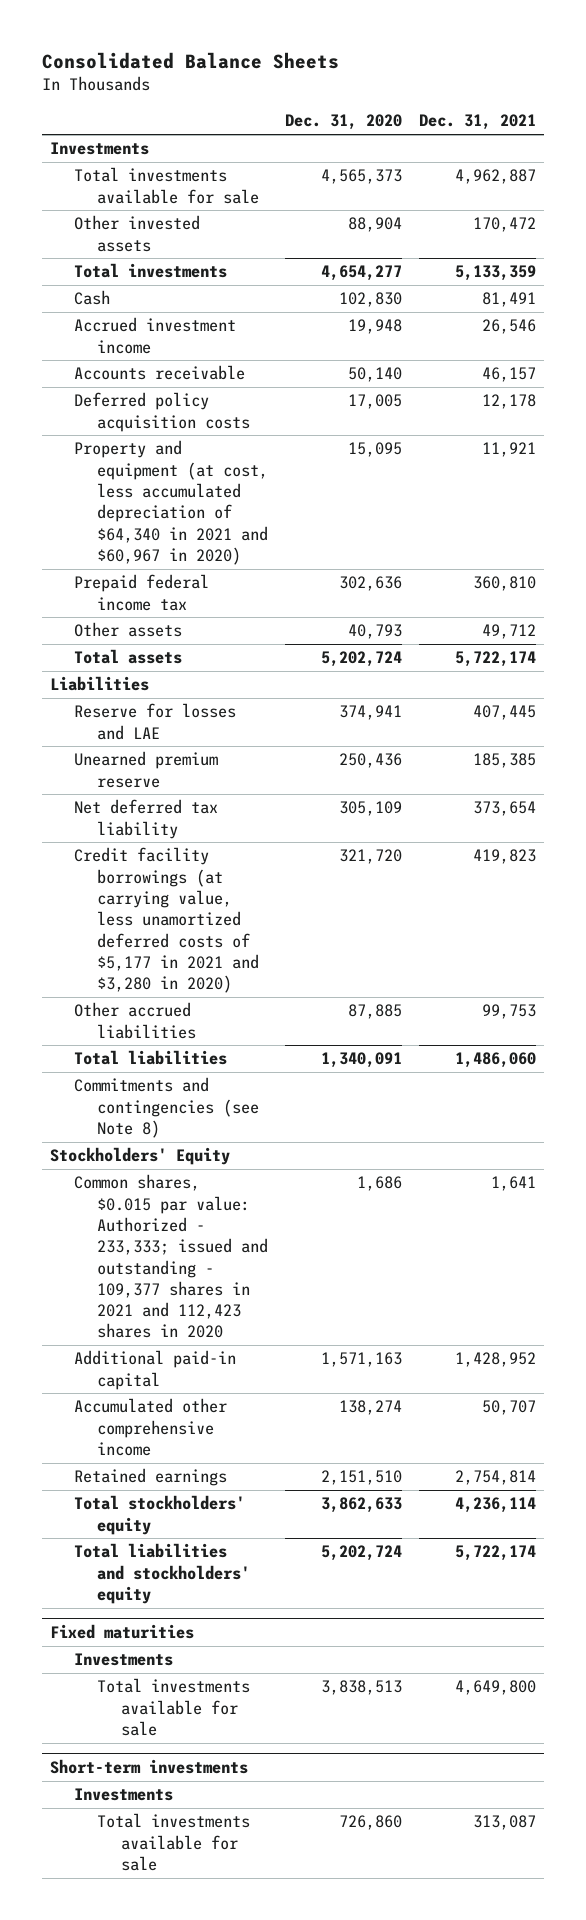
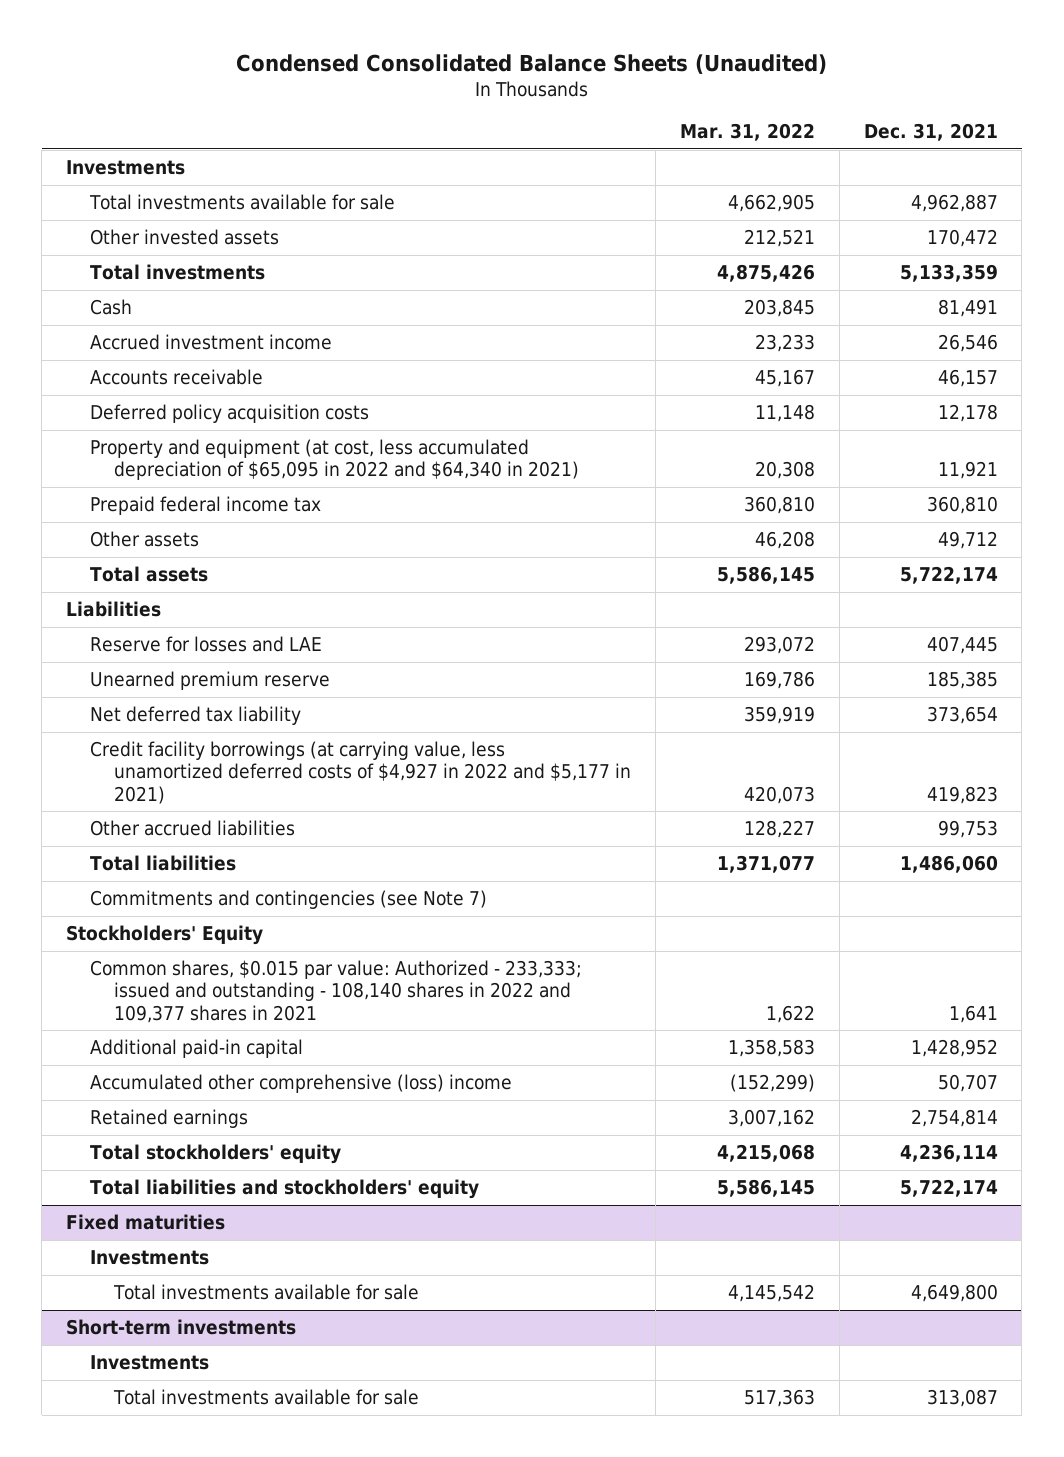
[41,51,339,69] Consolidated Balance Sheets -> [235,53,827,74] Condensed Consolidated Balance Sheets (Unaudited)
[285,114,403,131] Dec. 31, 2020 -> none
none -> [679,123,815,142] Mar. 31, 2022
[73,440,269,565] Property and equipment (at cost, less accumulated depreciation of $64,340 in 2021 and $60,967 in 2020) -> [89,439,579,481] Property and equipment (at cost, less accumulated depreciation of $65,095 in 2022 and $64,340 in 2021)
[73,847,260,994] Credit facility borrowings (at carrying value, less unamortized deferred costs of $5,177 in 2021 and $3,280 in 2020) -> [89,741,631,804] Credit facility borrowings (at carrying value, less unamortized deferred costs of $4,927 in 2022 and $5,177 in 2021)
[73,1077,260,1139] Commitments and contingencies (see Note 8) -> [89,890,487,910] Commitments and contingencies (see Note 7)
[73,1174,269,1339] Common shares, $0.015 par value: Authorized - 233,333; issued and outstanding - 109,377 shares in 2021 and 112,423 shares in 2020 -> [89,960,582,1023] Common shares, $0.015 par value: Authorized - 233,333; issued and outstanding - 108,140 shares in 2022 and 109,377 shares in 2021
[73,1398,227,1457] Accumulated other comprehensive income -> [89,1074,512,1094] Accumulated other comprehensive (loss) income

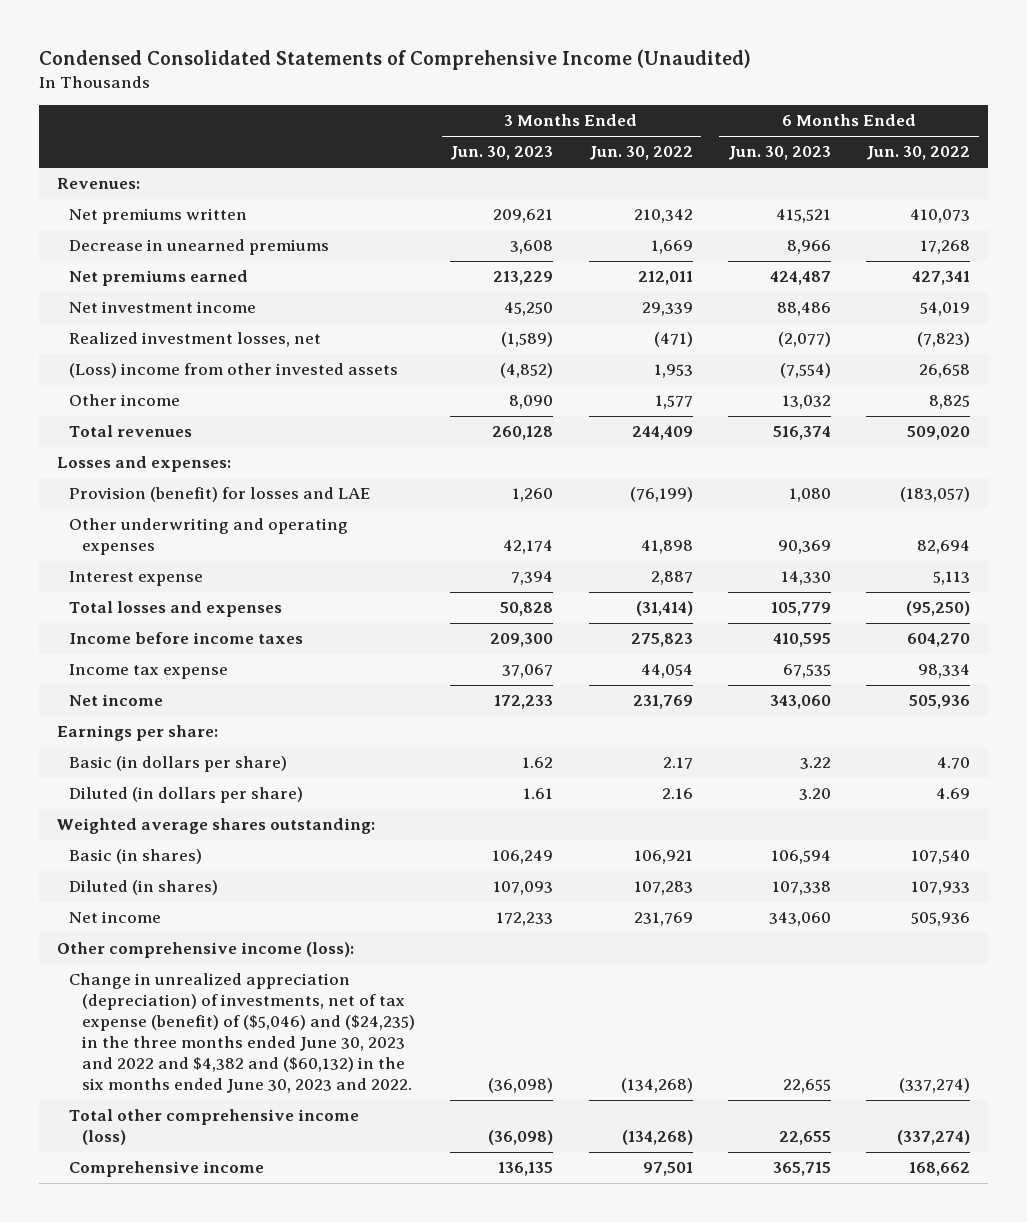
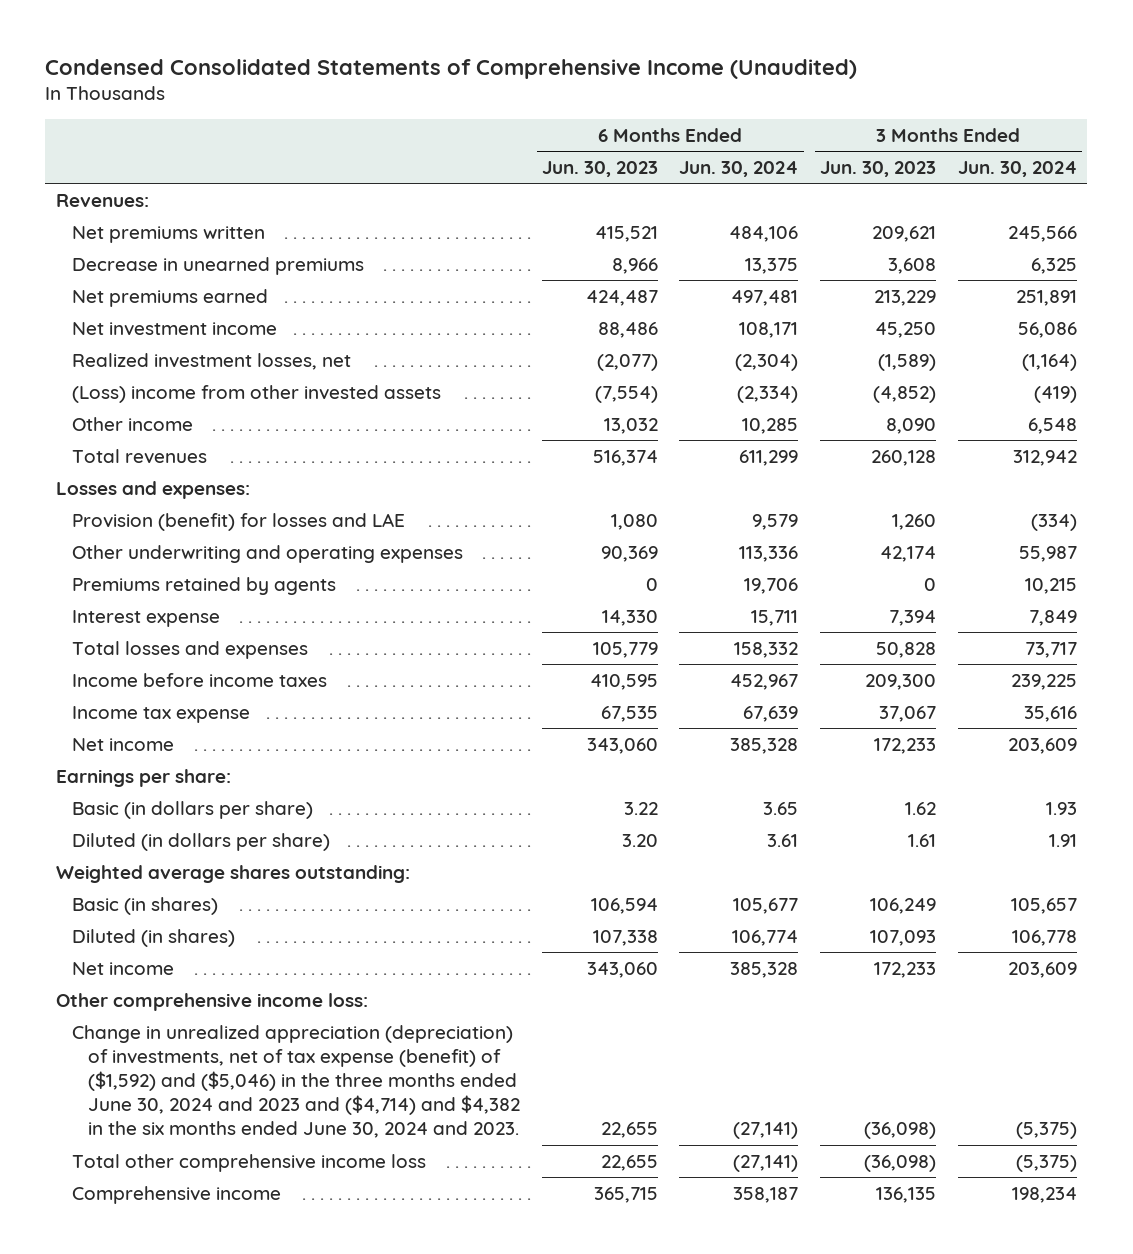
[588,146,693,161] Jun. 30, 2022 -> none
[865,146,970,161] Jun. 30, 2022 -> none
none -> [679,161,799,178] Jun. 30, 2024
none -> [957,161,1077,178] Jun. 30, 2024
none -> [72,576,337,595] Premiums retained by agents
[56,942,354,959] Other comprehensive income (loss): -> [56,992,369,1011] Other comprehensive income loss:
[69,973,416,1094] Change in unrealized appreciation (depreciation) of investments, net of tax expense (benefit) of ($5,046) and ($24,235) in the three months ended June 30, 2023 and 2022 and $4,382 and ($60,132) in the six months ended June 30, 2023 and 2022. -> [72,1024,521,1139] Change in unrealized appreciation (depreciation) of investments, net of tax expense (benefit) of ($1,592) and ($5,046) in the three months ended June 30, 2024 and 2023 and ($4,714) and $4,382 in the six months ended June 30, 2024 and 2023.
[69,1109,360,1146] Total other comprehensive income (loss) -> [72,1153,427,1172] Total other comprehensive income loss

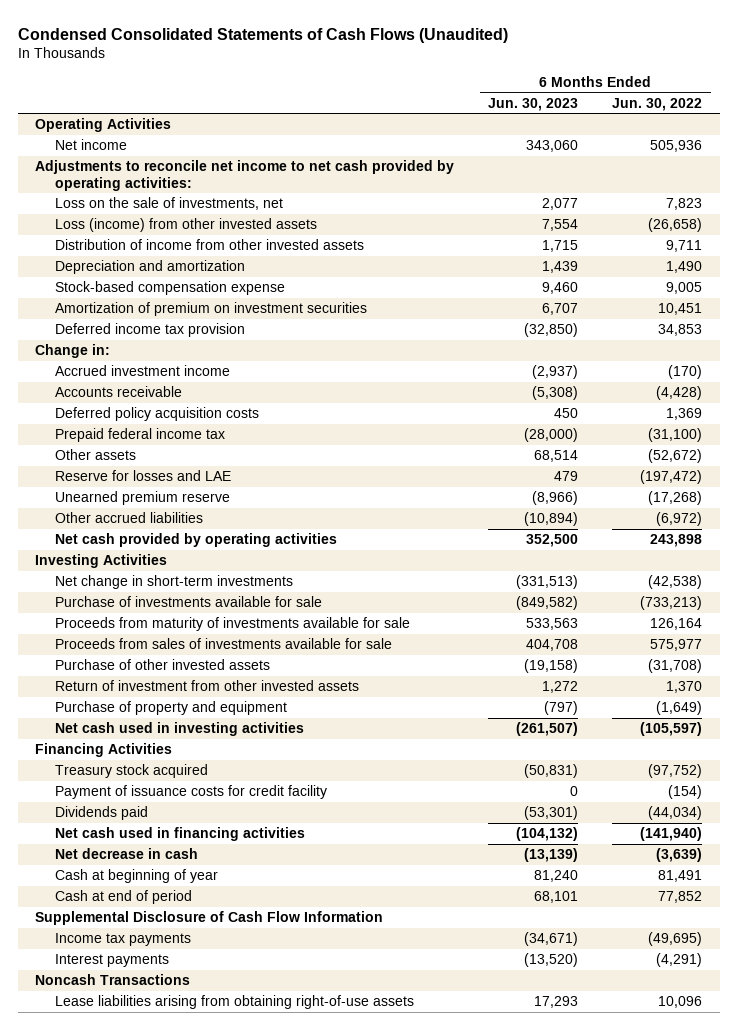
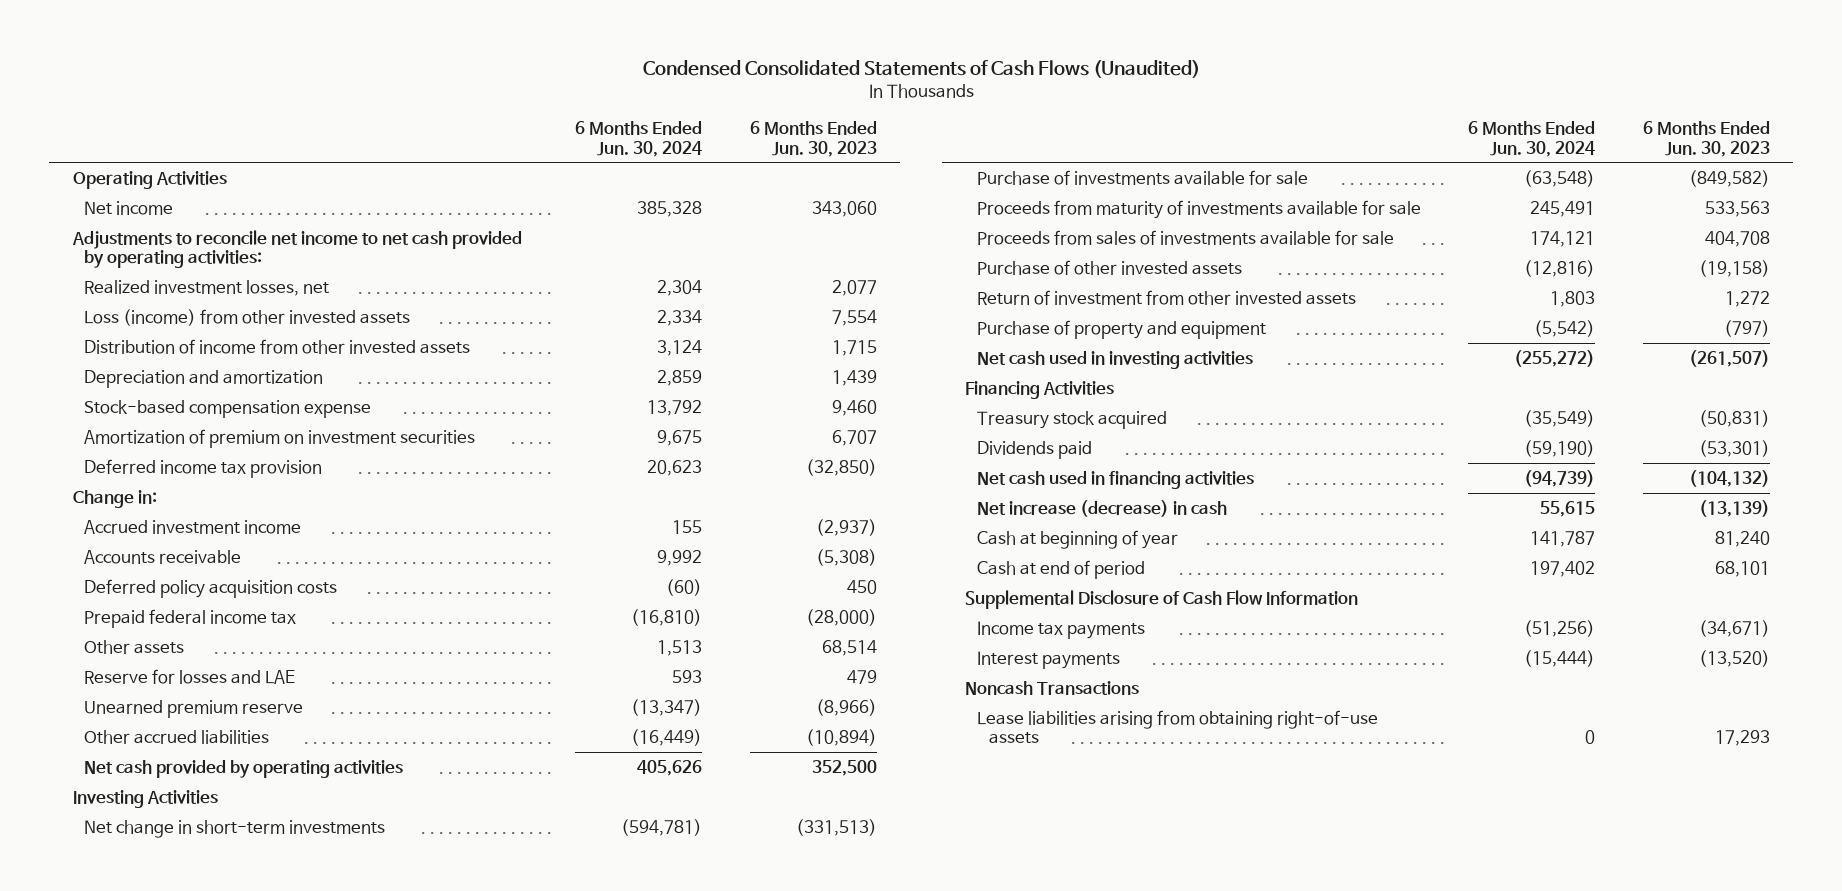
[612,97,703,111] Jun. 30, 2022 -> none
none -> [575,121,703,157] 6 Months Ended Jun. 30, 2024
[54,197,283,211] Loss on the sale of investments, net -> [84,279,330,296] Realized investment losses, net
[54,785,327,800] Payment of issuance costs for credit facility -> none
[54,848,198,860] Net decrease in cash -> [977,499,1228,517] Net increase (decrease) in cash

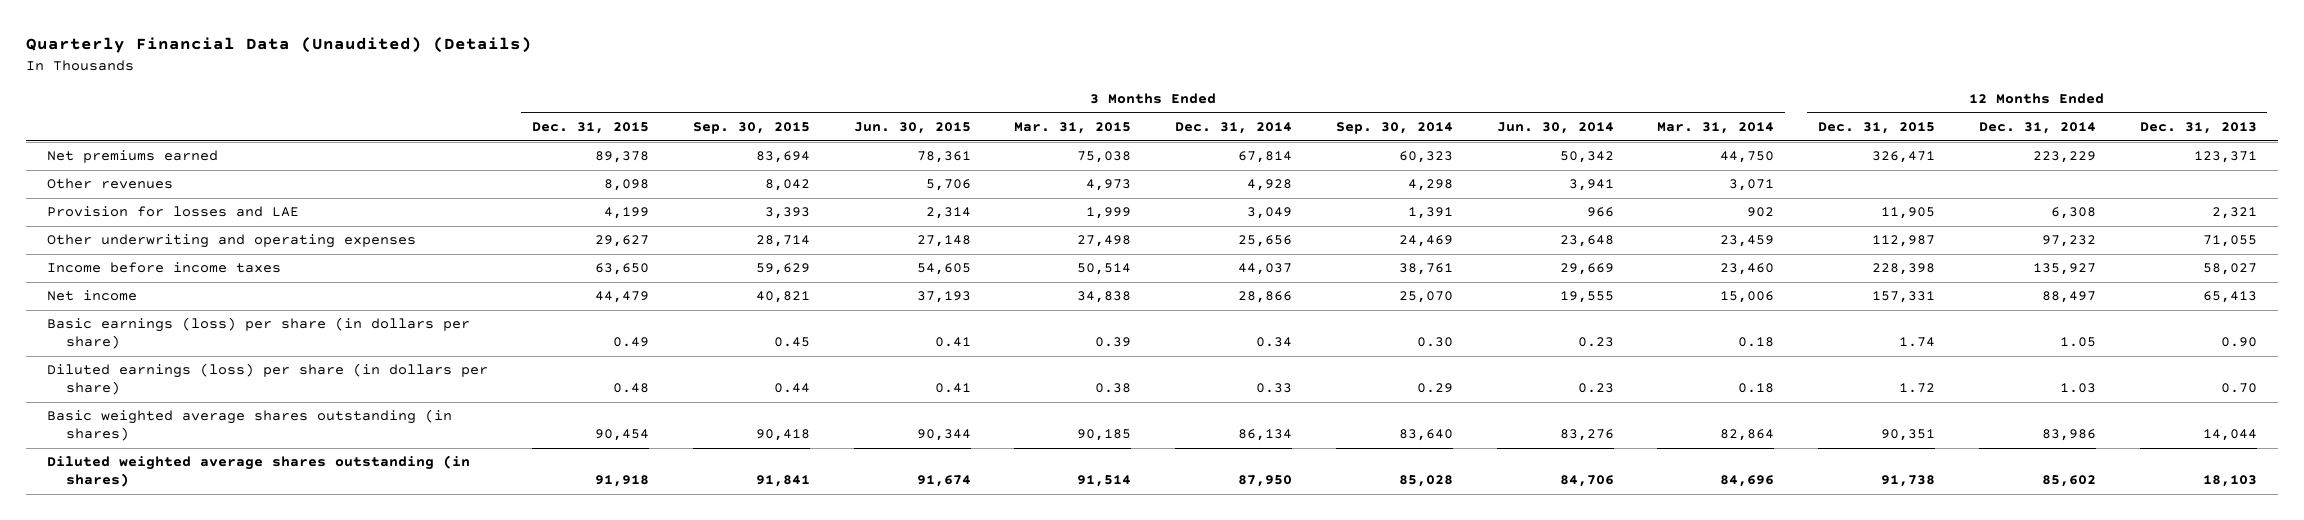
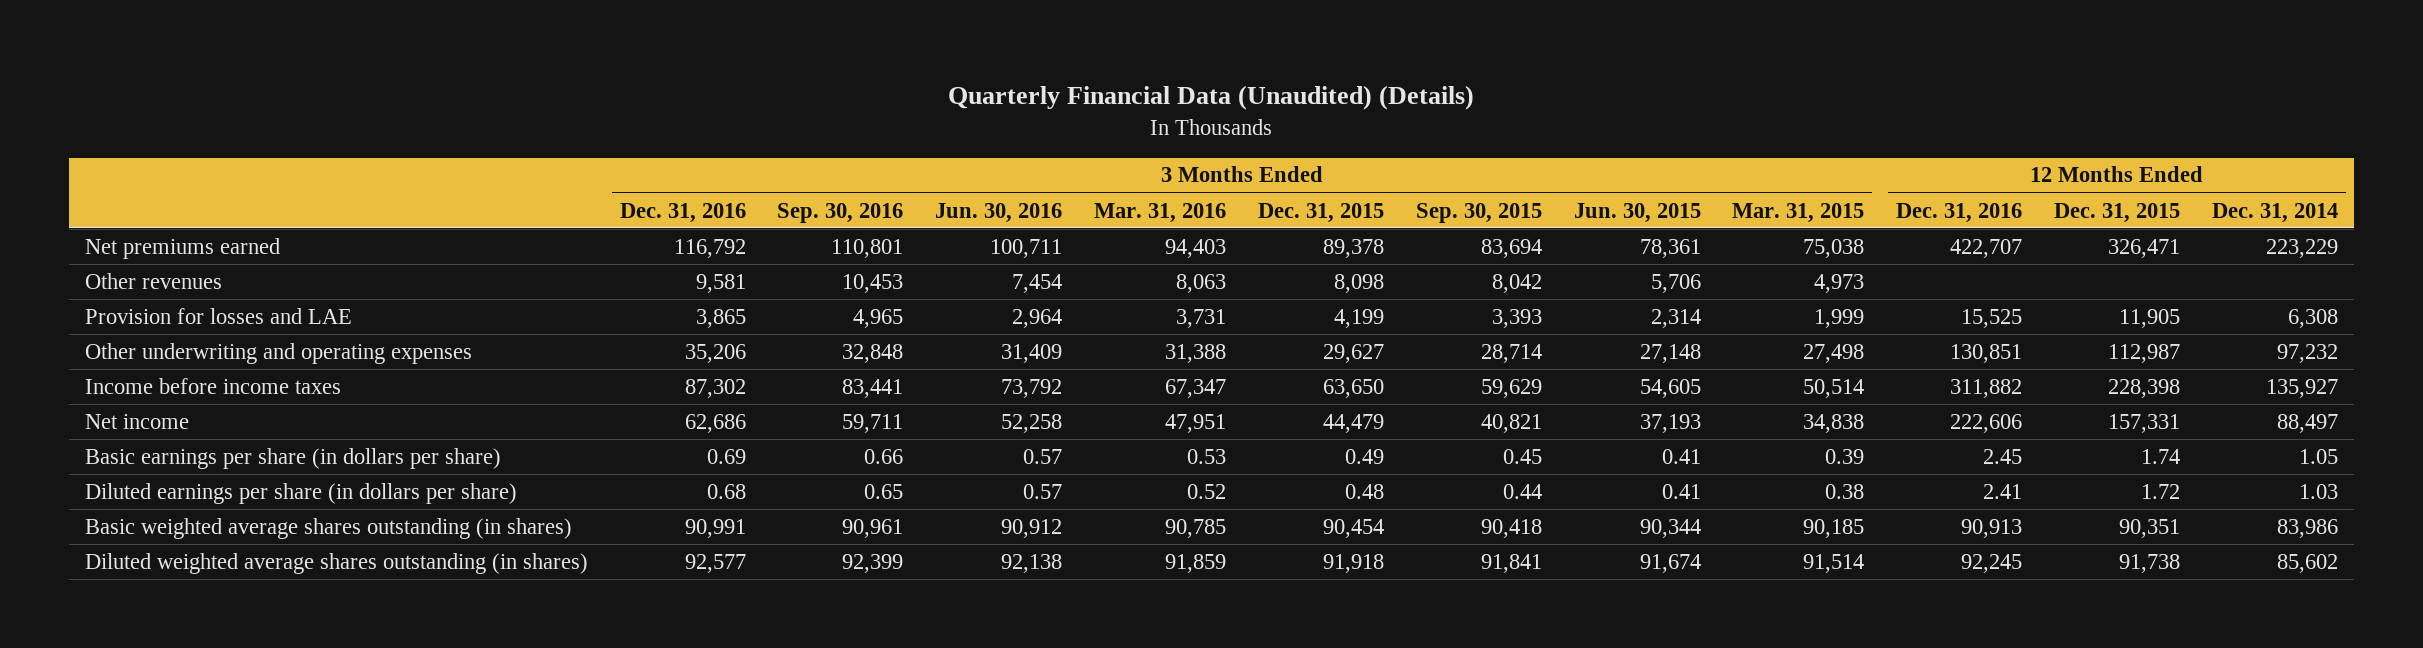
[1175,122,1293,135] Dec. 31, 2014 -> none
[1335,122,1453,135] Sep. 30, 2014 -> none
[1496,122,1614,135] Jun. 30, 2014 -> none
[1657,122,1775,135] Mar. 31, 2014 -> none
[2139,122,2257,135] Dec. 31, 2013 -> none
none -> [619,202,746,223] Dec. 31, 2016
none -> [777,202,904,223] Sep. 30, 2016
none -> [935,202,1063,223] Jun. 30, 2016
none -> [1094,202,1227,223] Mar. 31, 2016
none -> [1896,202,2023,223] Dec. 31, 2016
[47,317,471,350] Basic earnings (loss) per share (in dollars per share) -> [84,447,501,469] Basic earnings per share (in dollars per share)
[47,363,489,396] Diluted earnings (loss) per share (in dollars per share) -> [84,482,517,504] Diluted earnings per share (in dollars per share)

